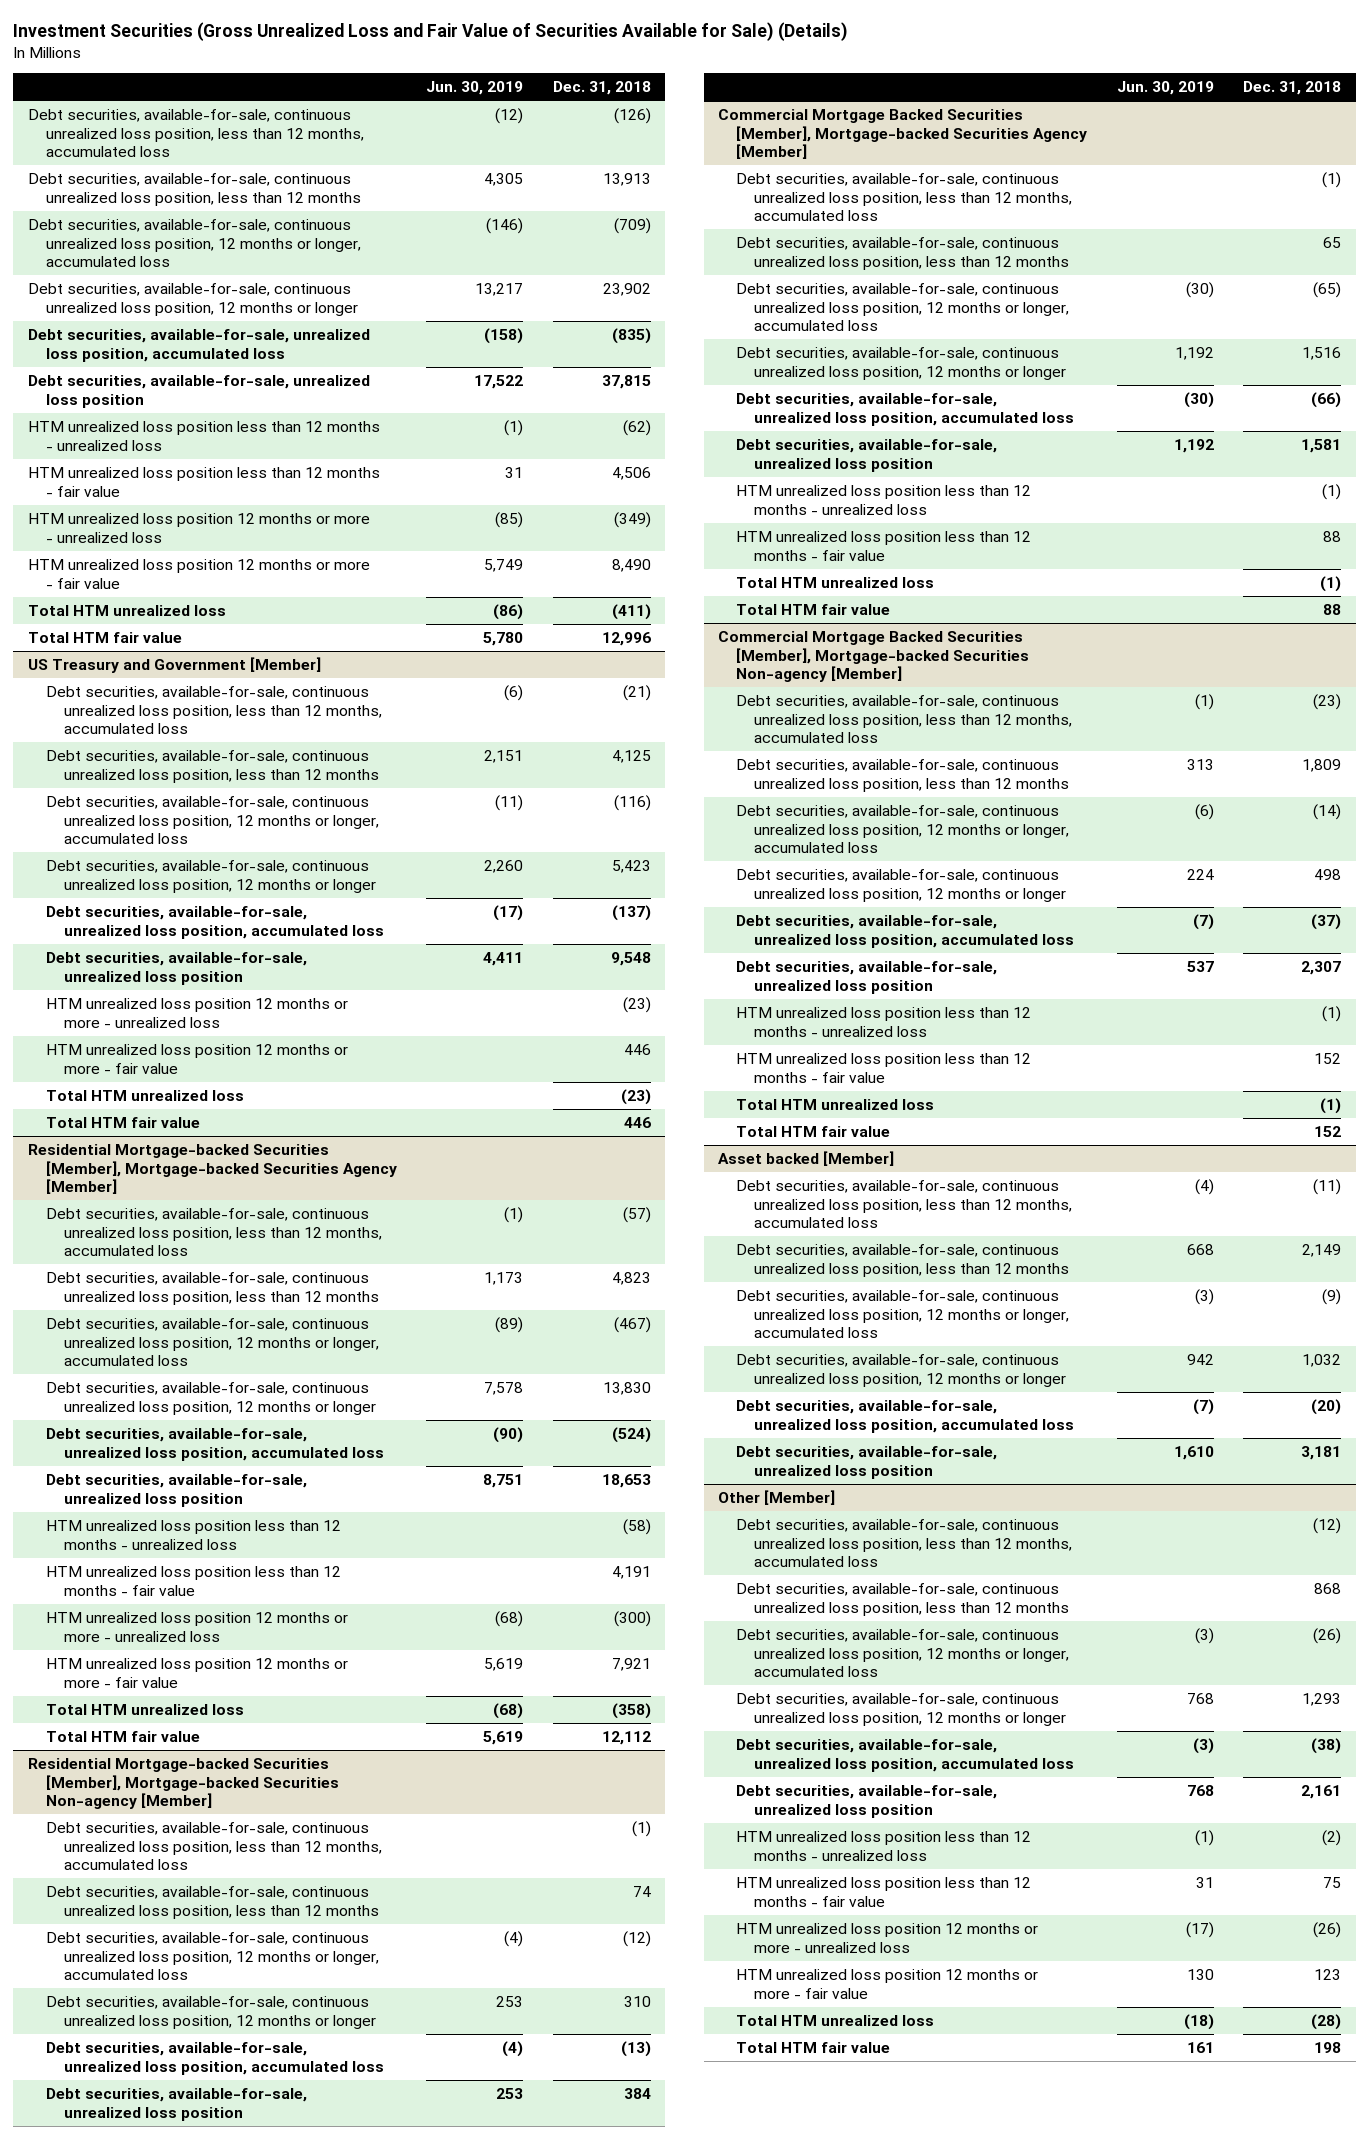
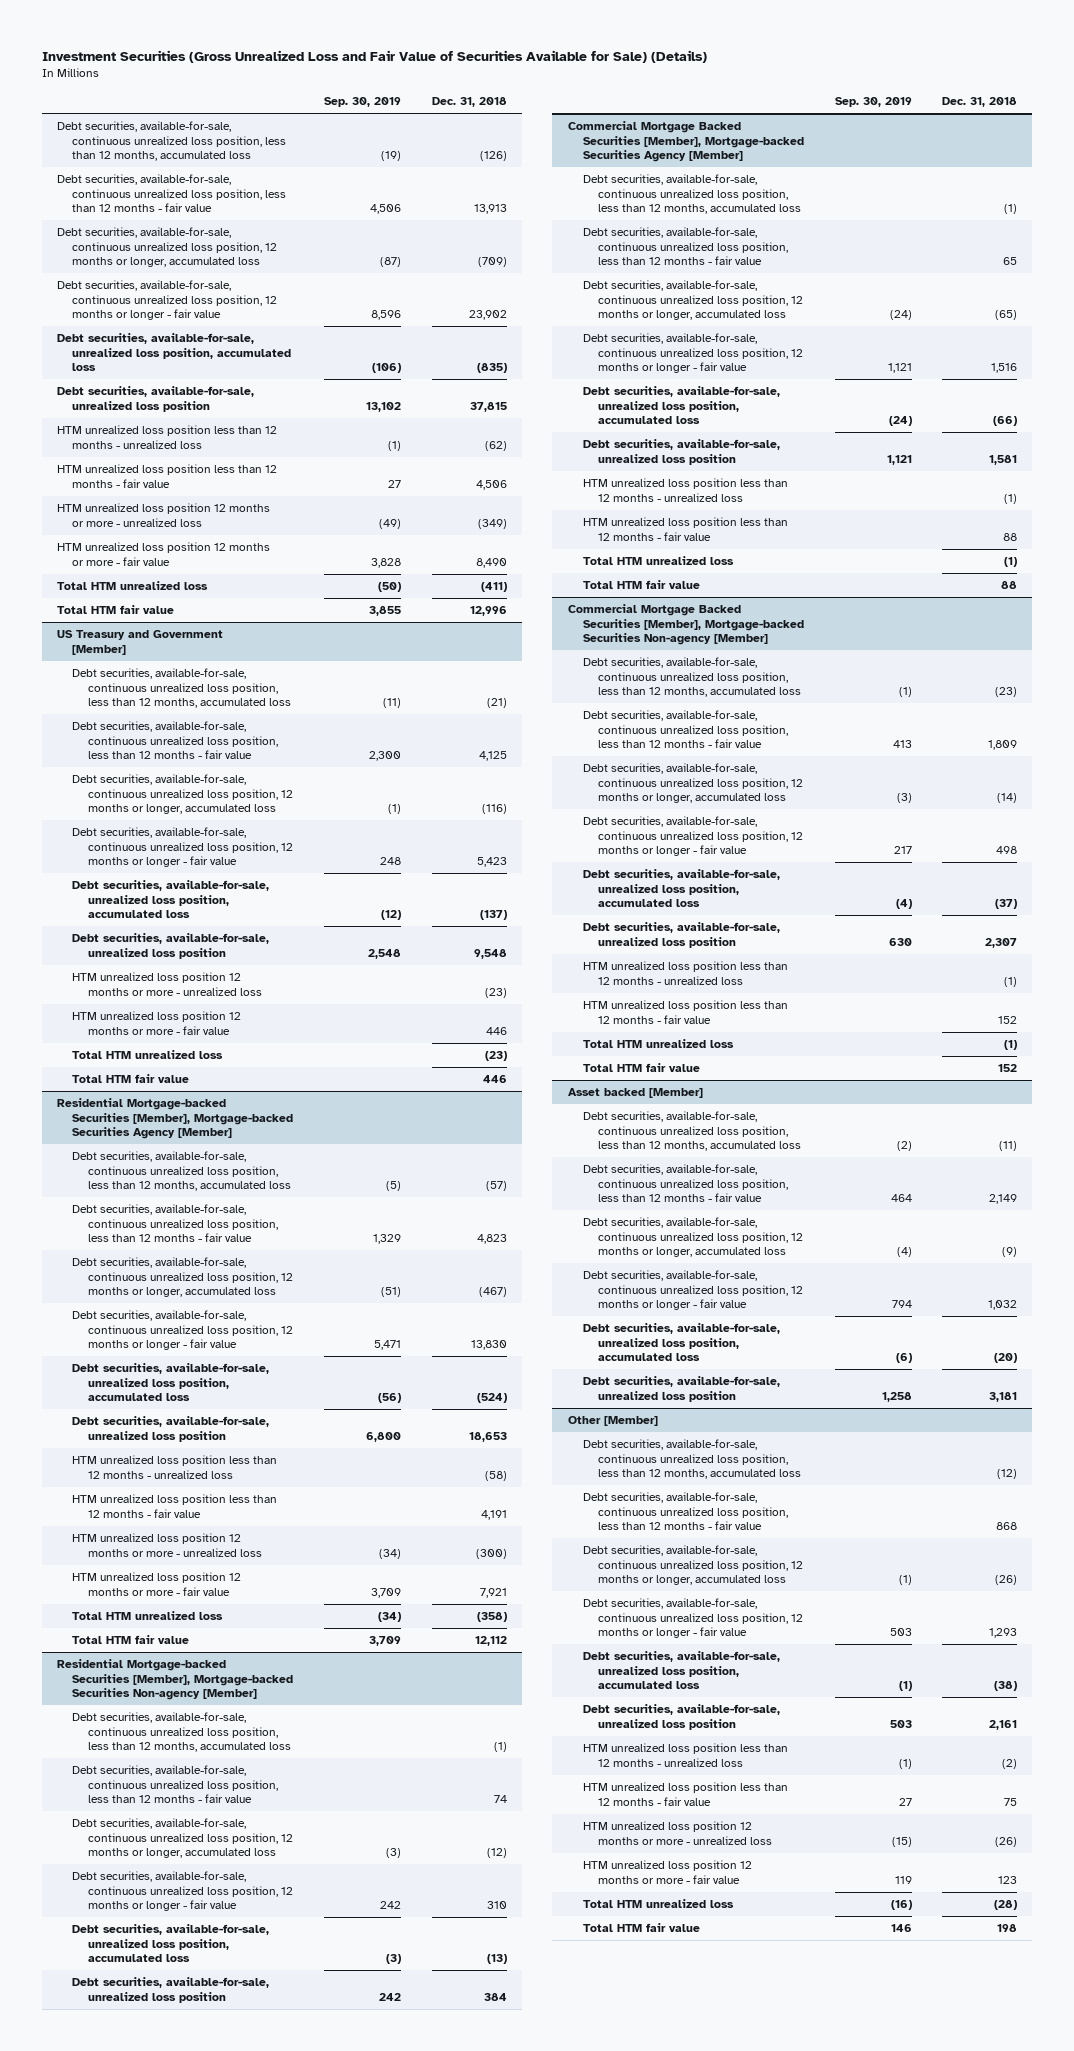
[426,81,524,96] Jun. 30, 2019 -> none
none -> [324,97,402,108] Sep. 30, 2019
[27,173,361,206] Debt securities, available-for-sale, continuous unrealized loss position, less than 12 months -> [57,174,287,213] Debt securities, available-for-sale, continuous unrealized loss position, less than 12 months - fair value
[27,283,358,316] Debt securities, available-for-sale, continuous unrealized loss position, 12 months or longer -> [57,280,278,321] Debt securities, available-for-sale, continuous unrealized loss position, 12 months or longer - fair value
[45,750,379,783] Debt securities, available-for-sale, continuous unrealized loss position, less than 12 months -> [72,721,278,760] Debt securities, available-for-sale, continuous unrealized loss position, less than 12 months - fair value
[45,860,376,893] Debt securities, available-for-sale, continuous unrealized loss position, 12 months or longer -> [72,827,293,868] Debt securities, available-for-sale, continuous unrealized loss position, 12 months or longer - fair value
[45,1272,379,1305] Debt securities, available-for-sale, continuous unrealized loss position, less than 12 months -> [72,1204,278,1243] Debt securities, available-for-sale, continuous unrealized loss position, less than 12 months - fair value
[45,1382,376,1415] Debt securities, available-for-sale, continuous unrealized loss position, 12 months or longer -> [72,1310,293,1351] Debt securities, available-for-sale, continuous unrealized loss position, 12 months or longer - fair value
[45,1886,379,1919] Debt securities, available-for-sale, continuous unrealized loss position, less than 12 months -> [72,1765,278,1804] Debt securities, available-for-sale, continuous unrealized loss position, less than 12 months - fair value
[45,1996,376,2029] Debt securities, available-for-sale, continuous unrealized loss position, 12 months or longer -> [72,1871,293,1912] Debt securities, available-for-sale, continuous unrealized loss position, 12 months or longer - fair value
[736,237,1070,270] Debt securities, available-for-sale, continuous unrealized loss position, less than 12 months -> [582,227,789,266] Debt securities, available-for-sale, continuous unrealized loss position, less than 12 months - fair value
[736,347,1067,380] Debt securities, available-for-sale, continuous unrealized loss position, 12 months or longer -> [582,333,804,374] Debt securities, available-for-sale, continuous unrealized loss position, 12 months or longer - fair value
[736,759,1070,792] Debt securities, available-for-sale, continuous unrealized loss position, less than 12 months -> [582,710,789,749] Debt securities, available-for-sale, continuous unrealized loss position, less than 12 months - fair value
[736,869,1067,902] Debt securities, available-for-sale, continuous unrealized loss position, 12 months or longer -> [582,816,804,857] Debt securities, available-for-sale, continuous unrealized loss position, 12 months or longer - fair value
[736,1244,1070,1277] Debt securities, available-for-sale, continuous unrealized loss position, less than 12 months -> [582,1164,789,1203] Debt securities, available-for-sale, continuous unrealized loss position, less than 12 months - fair value
[736,1354,1067,1387] Debt securities, available-for-sale, continuous unrealized loss position, 12 months or longer -> [582,1270,804,1311] Debt securities, available-for-sale, continuous unrealized loss position, 12 months or longer - fair value
[736,1583,1070,1616] Debt securities, available-for-sale, continuous unrealized loss position, less than 12 months -> [582,1492,789,1531] Debt securities, available-for-sale, continuous unrealized loss position, less than 12 months - fair value
[736,1693,1067,1726] Debt securities, available-for-sale, continuous unrealized loss position, 12 months or longer -> [582,1598,804,1639] Debt securities, available-for-sale, continuous unrealized loss position, 12 months or longer - fair value

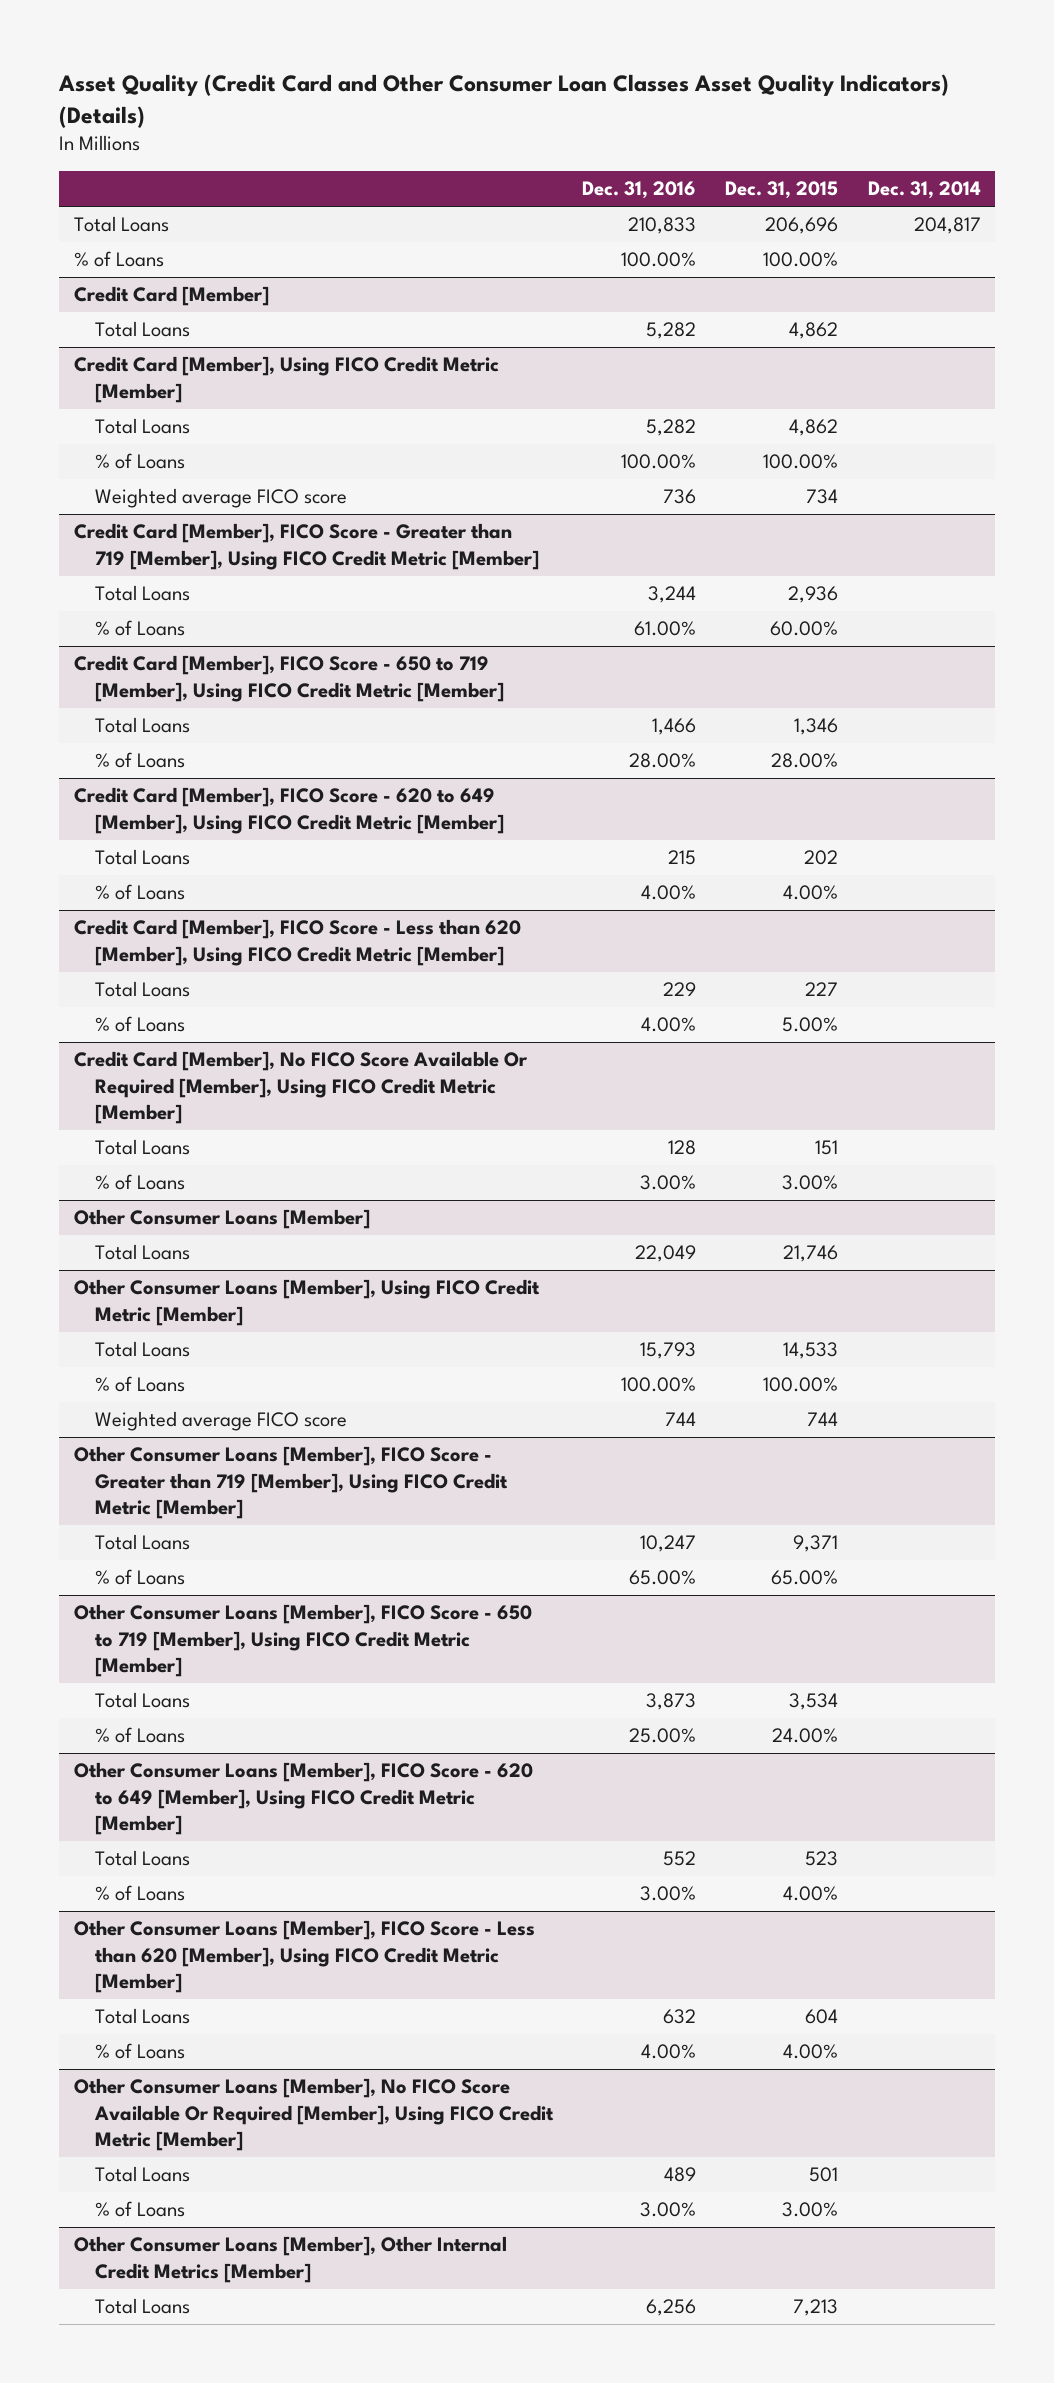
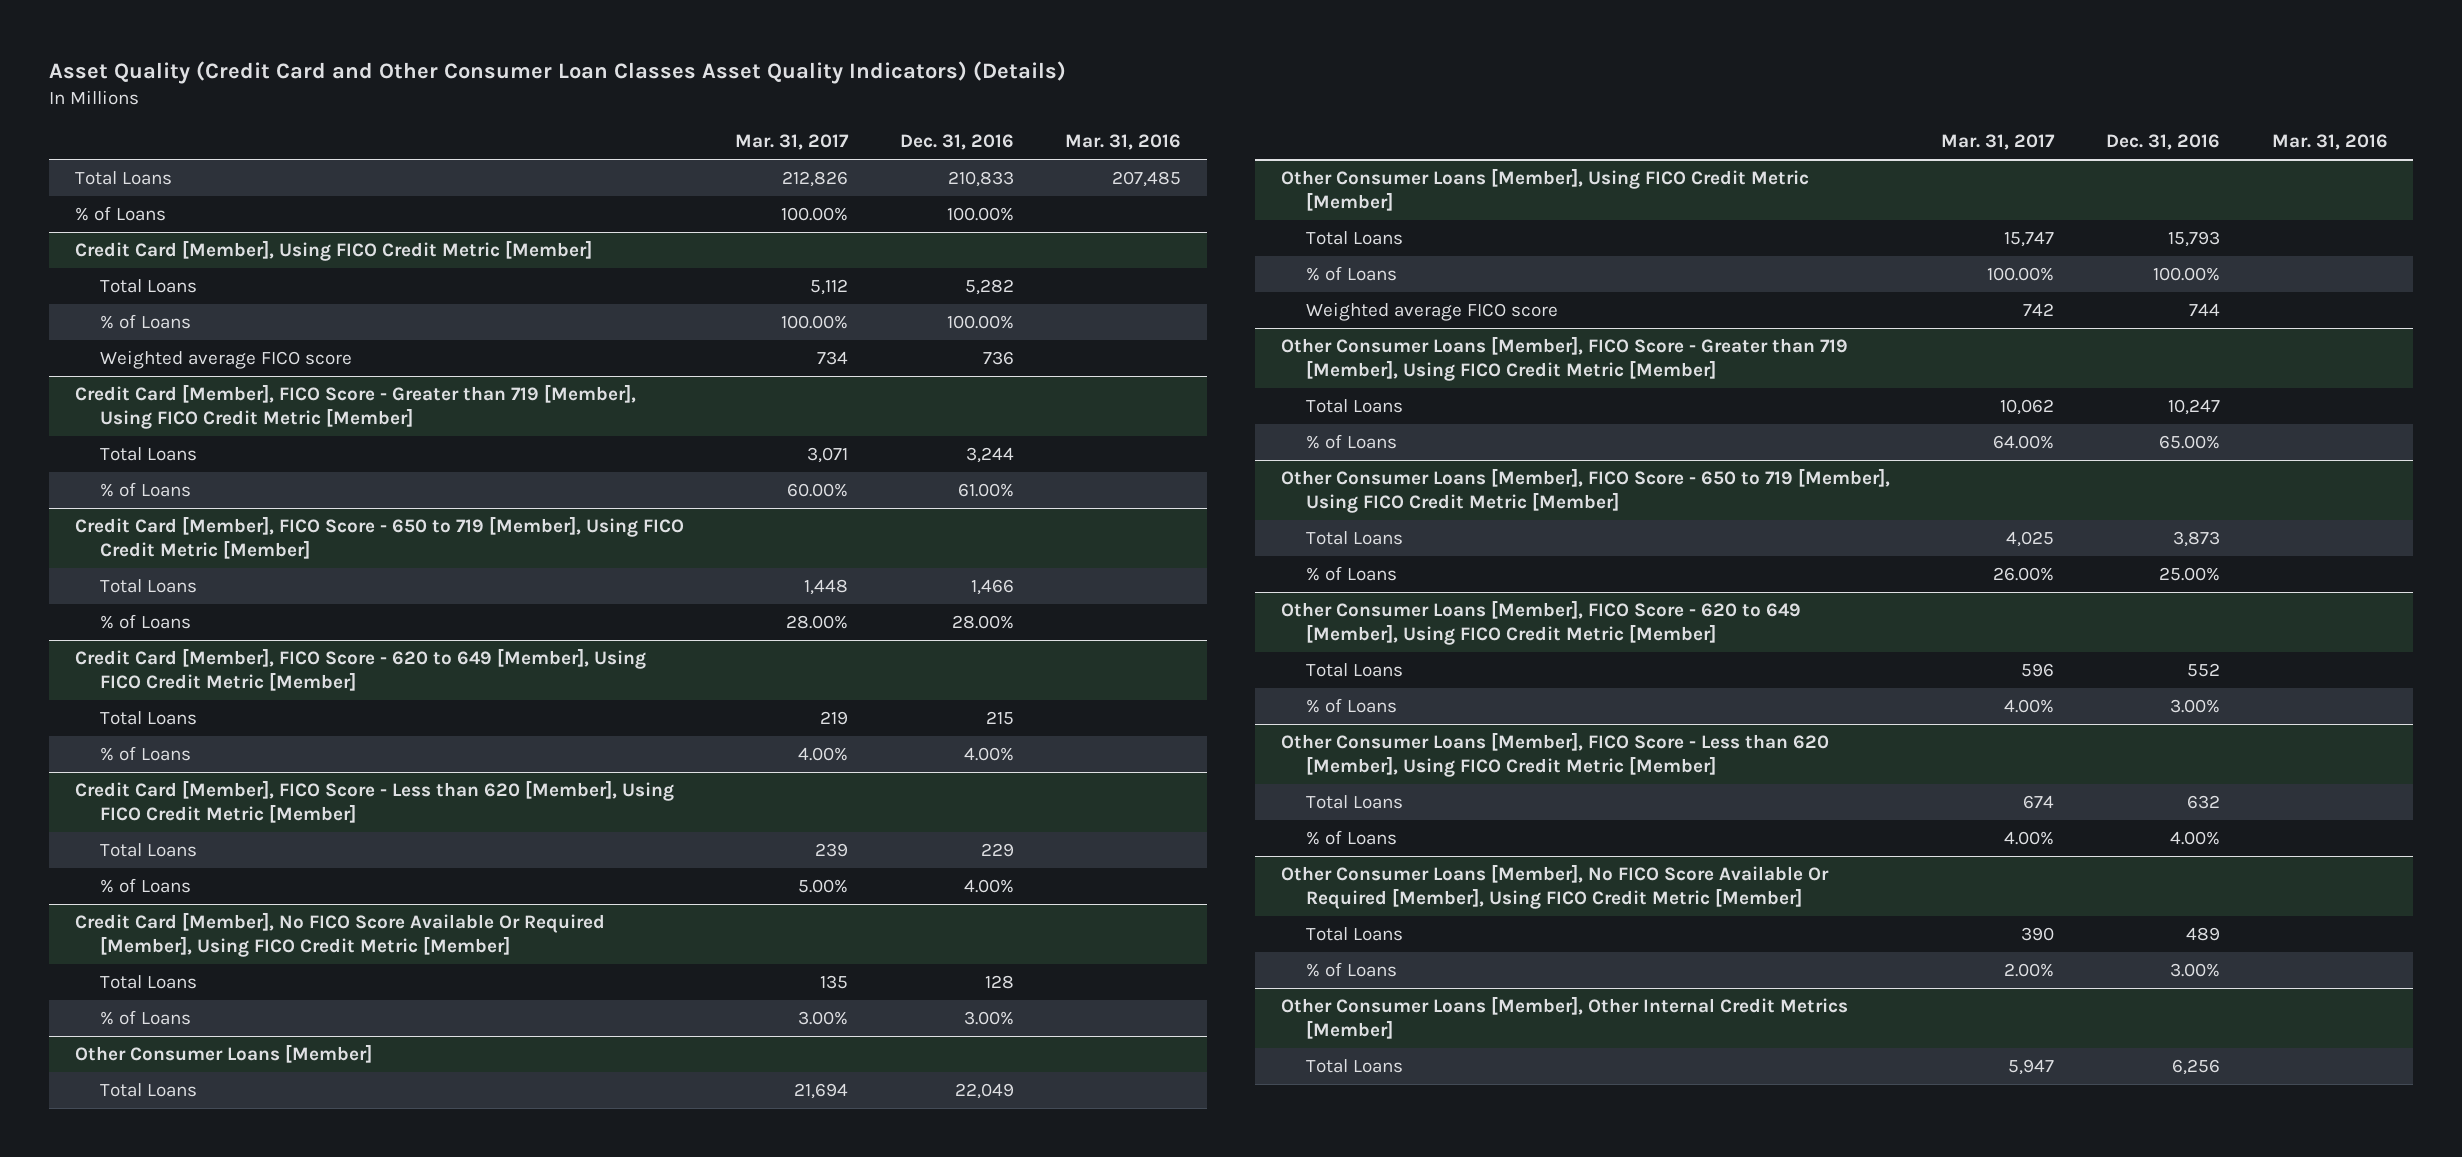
[725,181,839,200] Dec. 31, 2015 -> none
[867,181,981,200] Dec. 31, 2014 -> none
none -> [735,134,850,151] Mar. 31, 2017
none -> [1065,134,1182,151] Mar. 31, 2016
[73,286,269,307] Credit Card [Member] -> none
[94,321,190,338] Total Loans -> none

